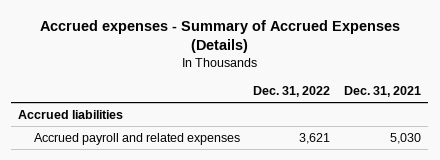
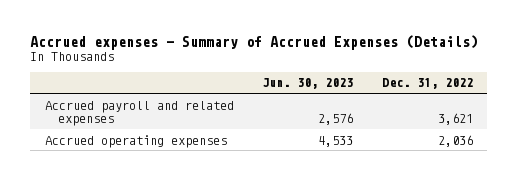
[344,86,422,98] Dec. 31, 2021 -> none
none -> [262,78,354,90] Jun. 30, 2023
[18,109,124,119] Accrued liabilities -> none
none -> [44,134,227,148] Accrued operating expenses

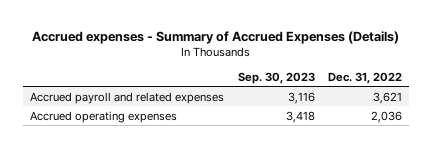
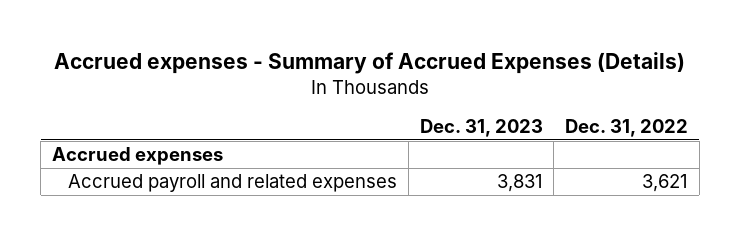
[237,71,315,84] Sep. 30, 2023 -> none
none -> [419,118,543,137] Dec. 31, 2023
none -> [51,147,223,166] Accrued expenses
[29,110,177,123] Accrued operating expenses -> none

